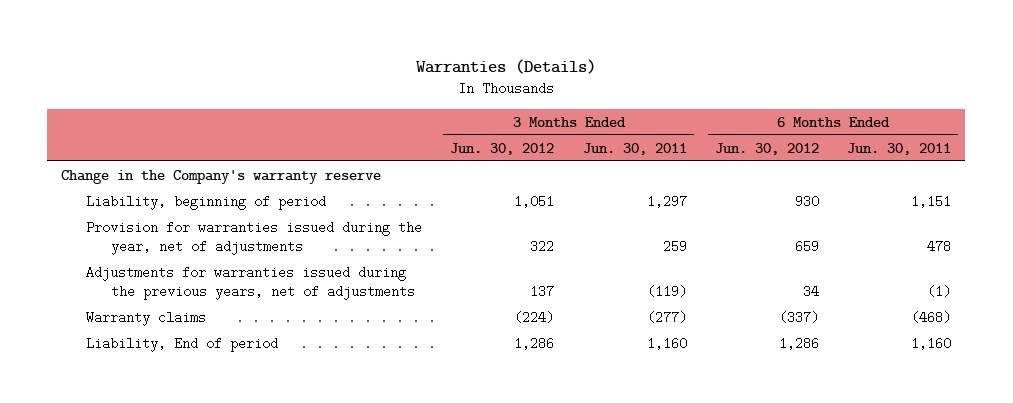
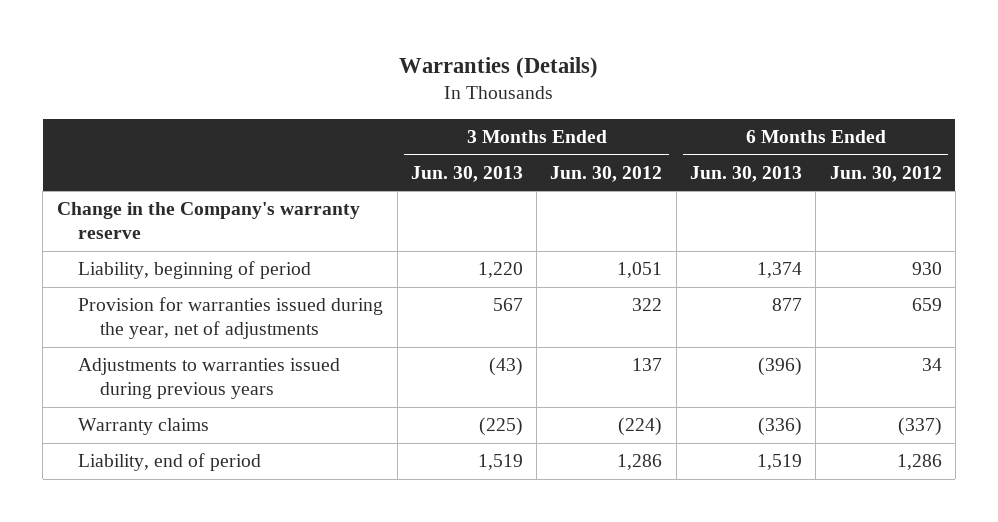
[582,142,687,155] Jun. 30, 2011 -> none
[847,142,952,155] Jun. 30, 2011 -> none
none -> [410,165,523,182] Jun. 30, 2013
none -> [689,165,802,182] Jun. 30, 2013
[86,265,415,300] Adjustments for warranties issued during the previous years, net of adjustments -> [78,358,341,400] Adjustments to warranties issued during previous years
[86,336,279,352] Liability, End of period -> [78,453,262,472] Liability, end of period

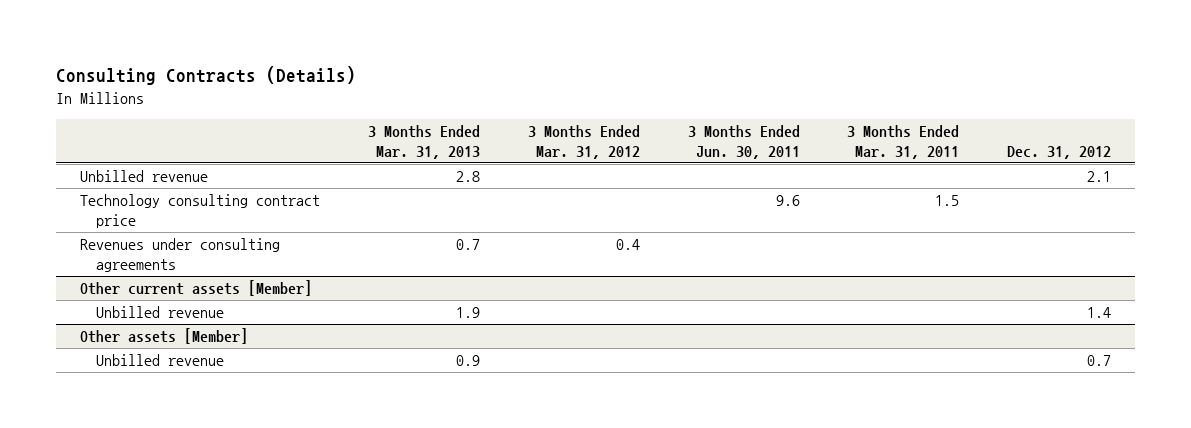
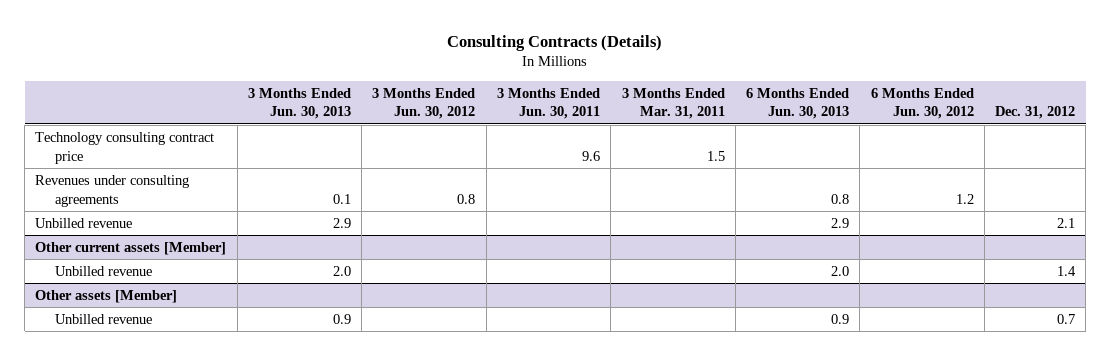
[368,125,481,160] 3 Months Ended Mar. 31, 2013 -> none
[527,125,640,160] 3 Months Ended Mar. 31, 2012 -> none
none -> [247,87,351,120] 3 Months Ended Jun. 30, 2013
none -> [372,87,476,120] 3 Months Ended Jun. 30, 2012
none -> [746,87,850,120] 6 Months Ended Jun. 30, 2013
none -> [870,87,974,120] 6 Months Ended Jun. 30, 2012
[80,170,209,183] Unbilled revenue -> [35,217,133,228] Unbilled revenue

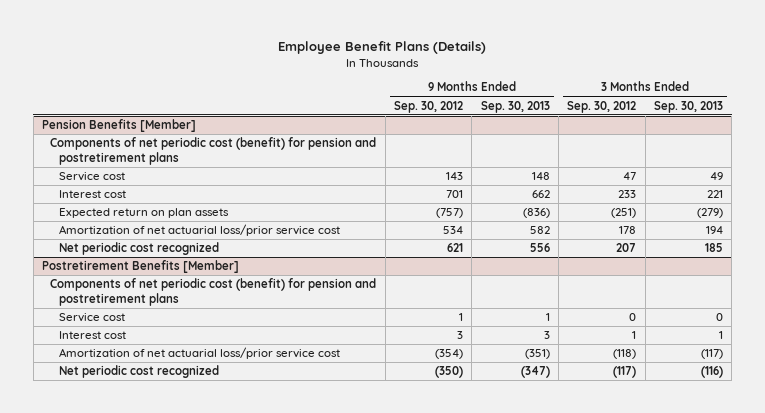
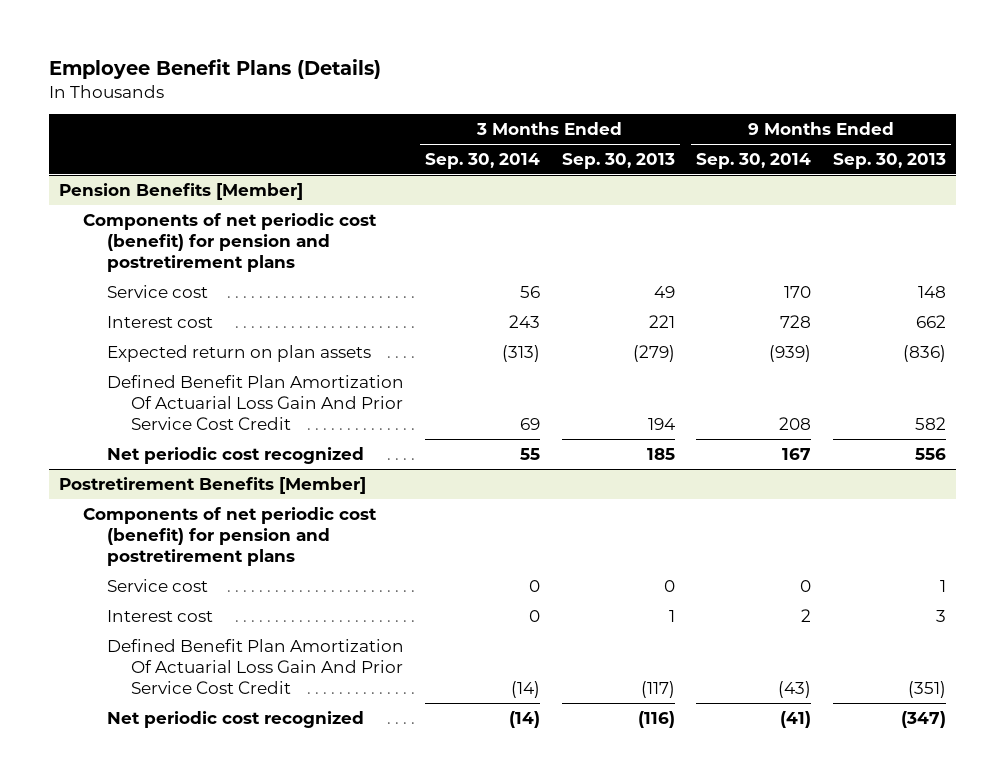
[394,100,464,113] Sep. 30, 2012 -> none
[567,100,637,113] Sep. 30, 2012 -> none
none -> [425,152,541,169] Sep. 30, 2014
none -> [696,152,812,169] Sep. 30, 2014
[58,224,340,237] Amortization of net actuarial loss/prior service cost -> [106,374,404,430] Defined Benefit Plan Amortization Of Actuarial Loss Gain And Prior Service Cost Credit
[58,347,340,360] Amortization of net actuarial loss/prior service cost -> [106,638,404,694] Defined Benefit Plan Amortization Of Actuarial Loss Gain And Prior Service Cost Credit

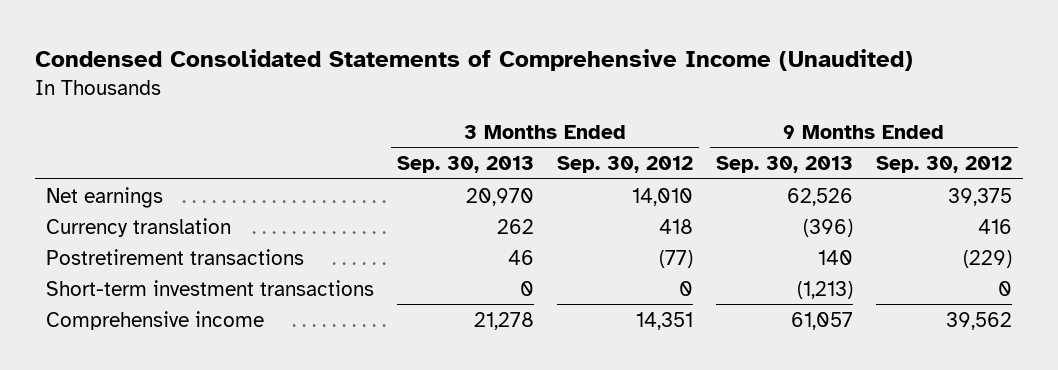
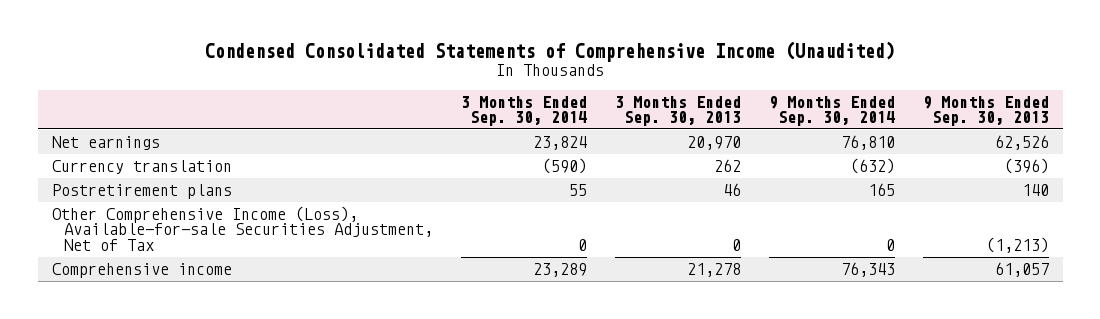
[556,156,693,174] Sep. 30, 2012 -> none
[875,156,1012,174] Sep. 30, 2012 -> none
none -> [461,95,588,127] 3 Months Ended Sep. 30, 2014
none -> [768,95,895,127] 9 Months Ended Sep. 30, 2014
[46,248,305,265] Postretirement transactions -> [51,184,232,200] Postretirement plans
[46,279,375,296] Short-term investment transactions -> [51,206,434,251] Other Comprehensive Income (Loss), Available-for-sale Securities Adjustment, Net of Tax

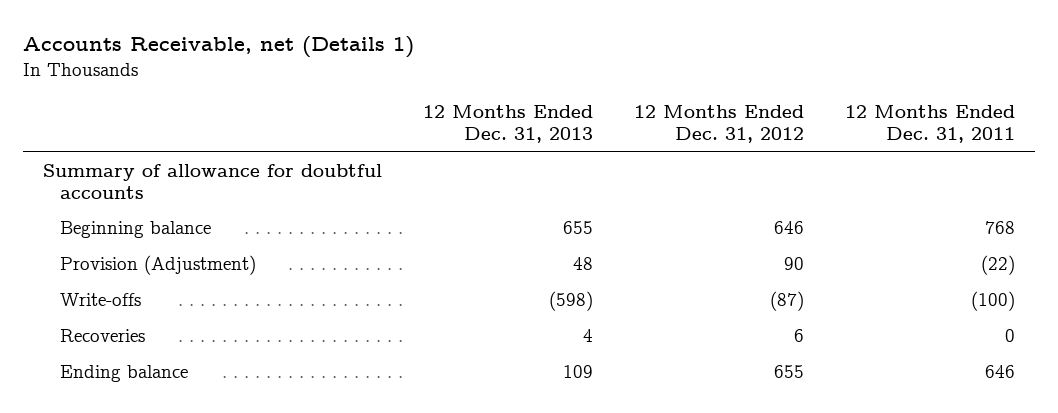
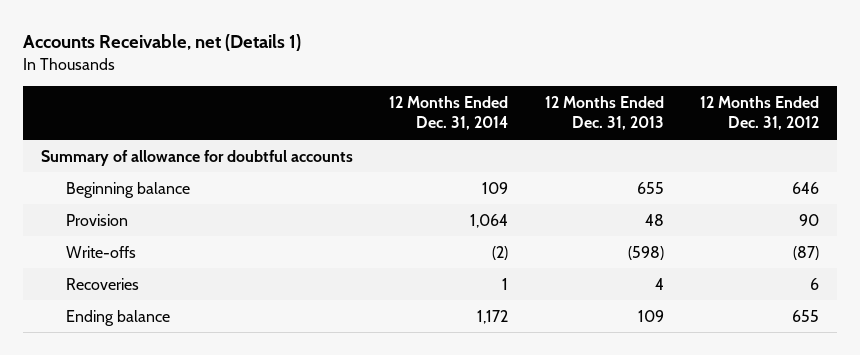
[844,105,1015,144] 12 Months Ended Dec. 31, 2011 -> none
none -> [389,95,509,131] 12 Months Ended Dec. 31, 2014
[59,255,256,276] Provision (Adjustment) -> [65,213,128,226] Provision

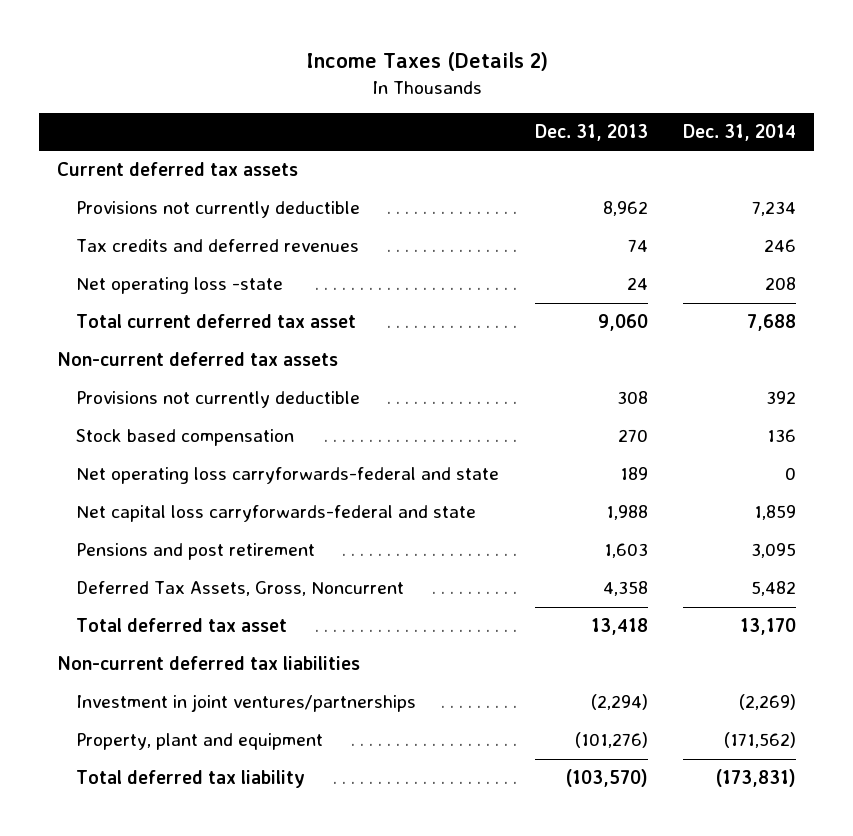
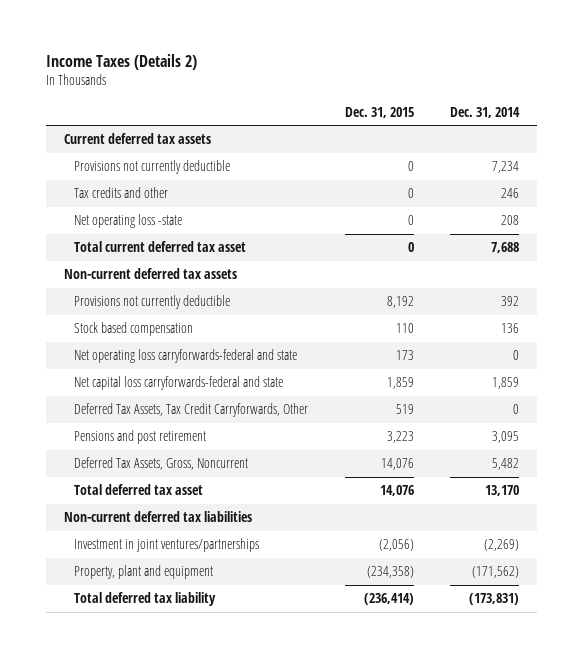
[534,123,648,141] Dec. 31, 2013 -> none
none -> [344,106,414,118] Dec. 31, 2015
[75,239,359,253] Tax credits and deferred revenues -> [74,187,169,199] Tax credits and other
none -> [74,403,309,418] Deferred Tax Assets, Tax Credit Carryforwards, Other

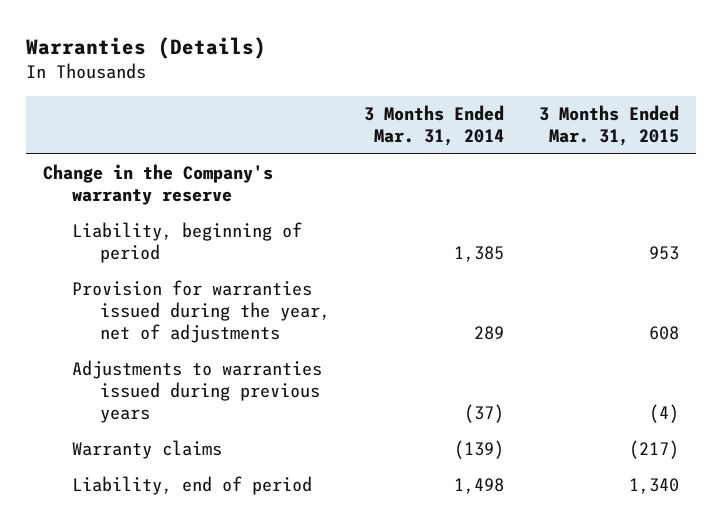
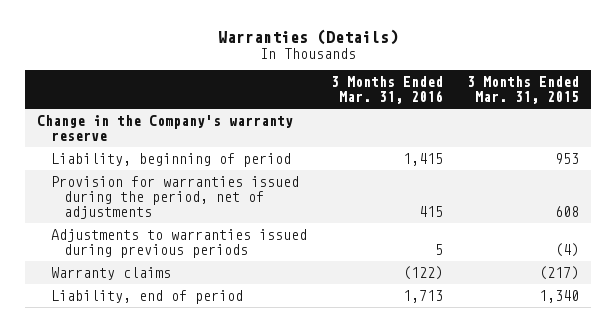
[364,104,505,146] 3 Months Ended Mar. 31, 2014 -> none
none -> [330,76,443,105] 3 Months Ended Mar. 31, 2016
[71,280,331,344] Provision for warranties issued during the year, net of adjustments -> [50,175,299,219] Provision for warranties issued during the period, net of adjustments
[71,360,322,424] Adjustments to warranties issued during previous years -> [50,228,307,258] Adjustments to warranties issued during previous periods

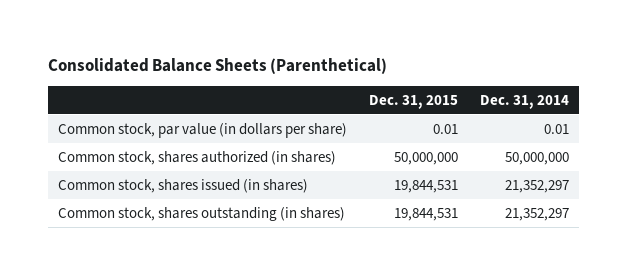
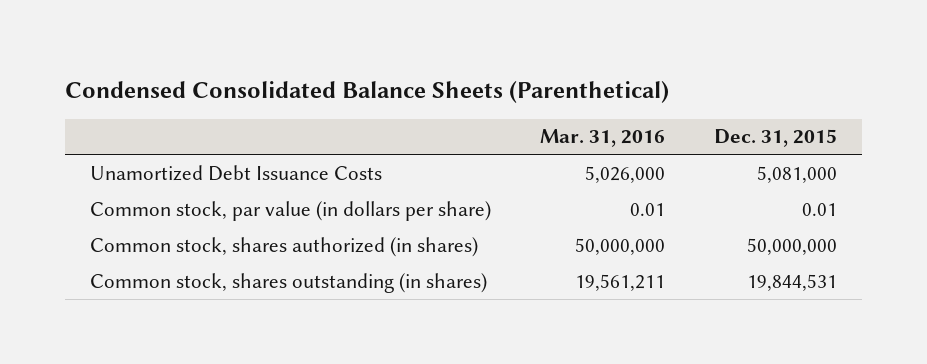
[47,57,387,74] Consolidated Balance Sheets (Parenthetical) -> [65,80,670,103] Condensed Consolidated Balance Sheets (Parenthetical)
[479,94,569,109] Dec. 31, 2014 -> none
none -> [539,129,665,148] Mar. 31, 2016
none -> [89,164,382,181] Unamortized Debt Issuance Costs
[58,178,309,193] Common stock, shares issued (in shares) -> none

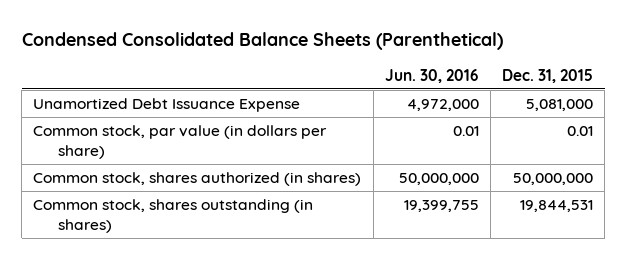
[539,129,665,148] Mar. 31, 2016 -> none
none -> [384,68,479,83] Jun. 30, 2016
[89,164,382,181] Unamortized Debt Issuance Costs -> [33,97,301,112] Unamortized Debt Issuance Expense

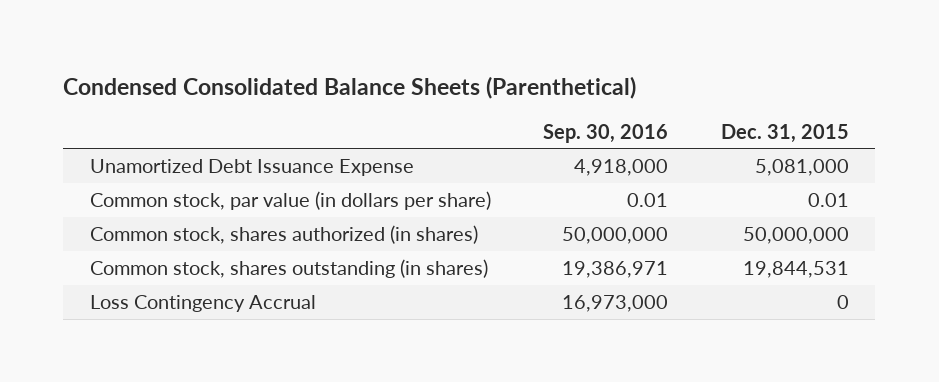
[384,68,479,83] Jun. 30, 2016 -> none
none -> [543,123,669,143] Sep. 30, 2016
none -> [89,295,316,313] Loss Contingency Accrual

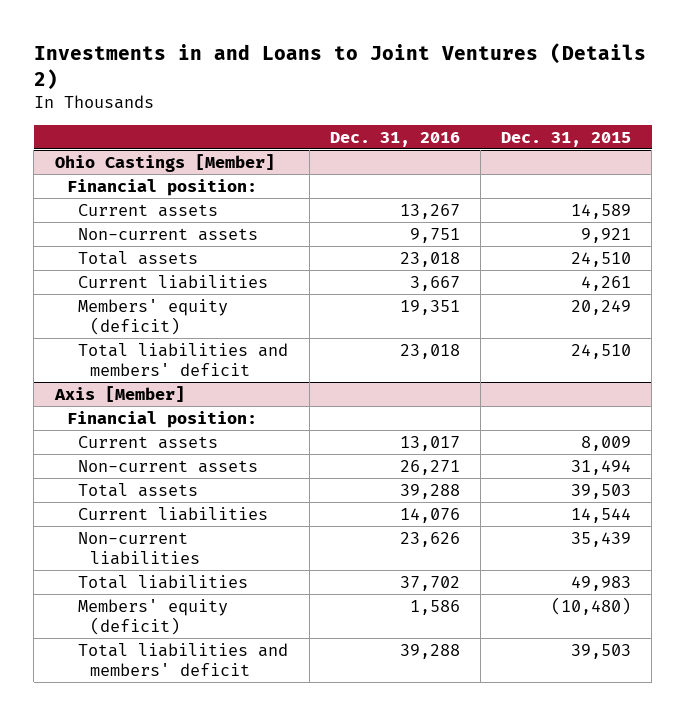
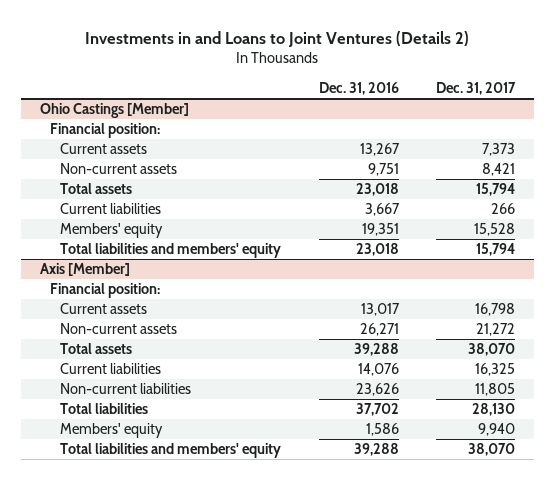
[501,131,632,147] Dec. 31, 2015 -> none
none -> [435,82,516,96] Dec. 31, 2017
[78,298,229,335] Members' equity (deficit) -> [60,223,164,239] Members' equity
[78,342,289,376] Total liabilities and members' deficit -> [60,243,282,259] Total liabilities and members' equity
[78,598,229,635] Members' equity (deficit) -> [60,423,164,439] Members' equity
[78,642,289,676] Total liabilities and members' deficit -> [60,443,282,459] Total liabilities and members' equity

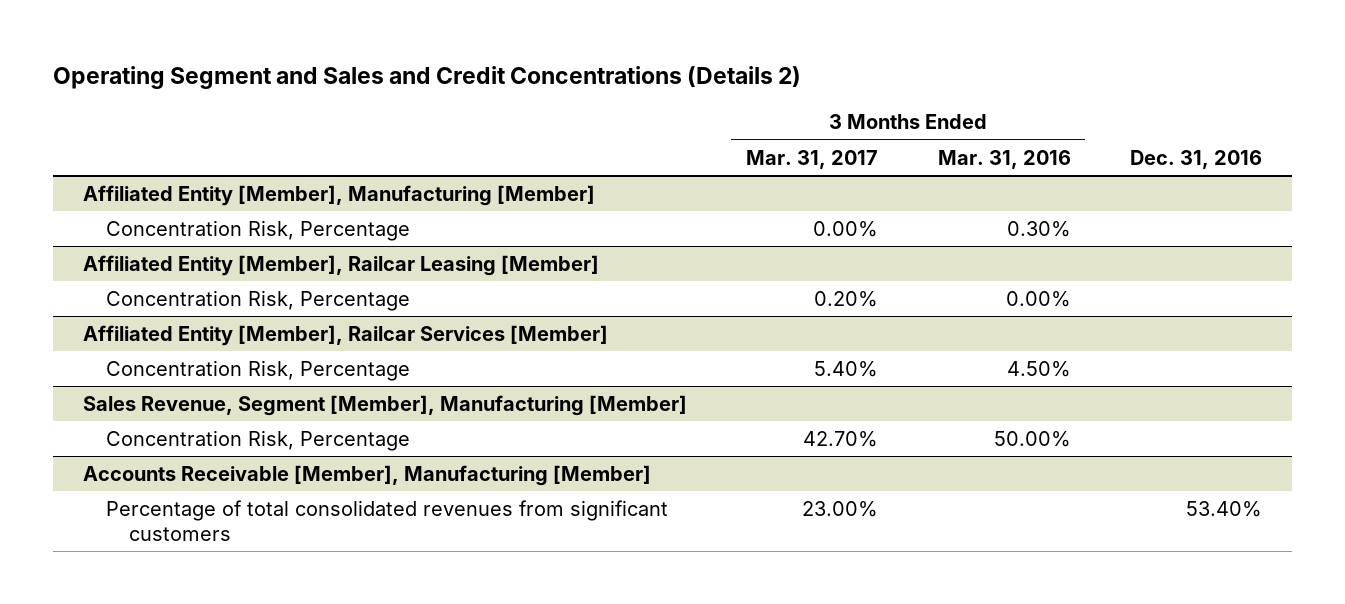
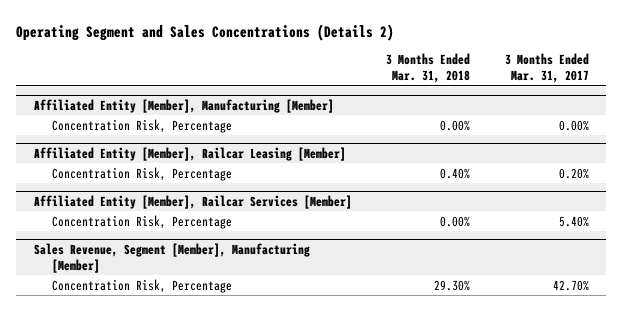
[52,66,801,90] Operating Segment and Sales and Credit Concentrations (Details 2) -> [16,23,395,41] Operating Segment and Sales Concentrations (Details 2)
[937,149,1071,169] Mar. 31, 2016 -> none
[1129,149,1262,169] Dec. 31, 2016 -> none
none -> [386,53,471,84] 3 Months Ended Mar. 31, 2018
[82,465,651,487] Accounts Receivable [Member], Manufacturing [Member] -> none
[105,500,668,542] Percentage of total consolidated revenues from significant customers -> none

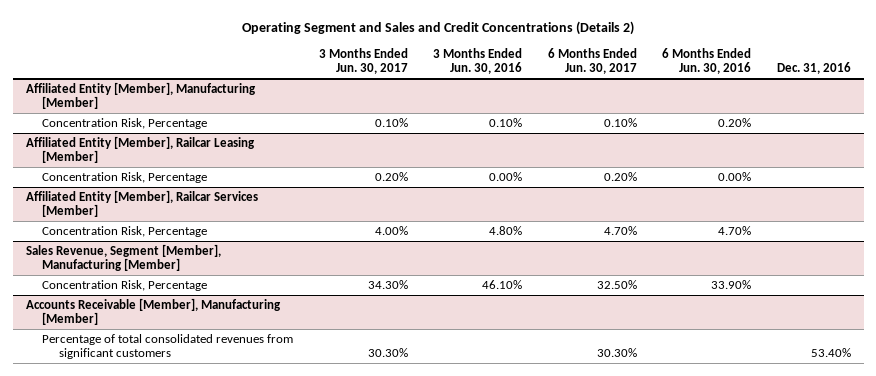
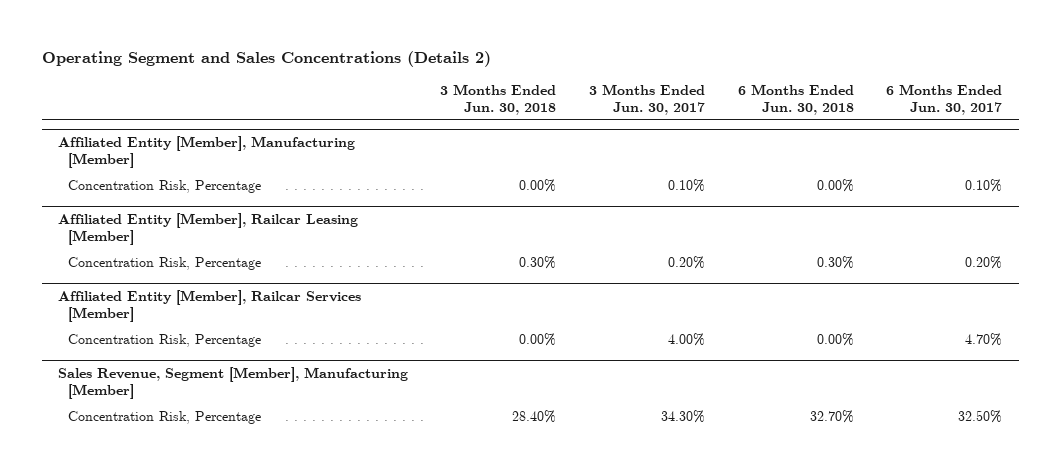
[242,20,635,35] Operating Segment and Sales and Credit Concentrations (Details 2) -> [41,51,491,68] Operating Segment and Sales Concentrations (Details 2)
[433,48,523,75] 3 Months Ended Jun. 30, 2016 -> none
[662,48,752,75] 6 Months Ended Jun. 30, 2016 -> none
[776,62,851,75] Dec. 31, 2016 -> none
none -> [440,83,557,115] 3 Months Ended Jun. 30, 2018
none -> [737,83,854,115] 6 Months Ended Jun. 30, 2018
[25,298,281,326] Accounts Receivable [Member], Manufacturing [Member] -> none
[42,334,294,360] Percentage of total consolidated revenues from significant customers -> none

